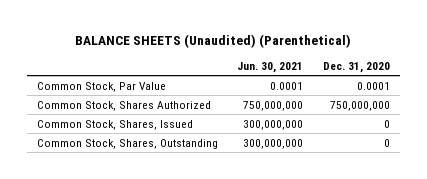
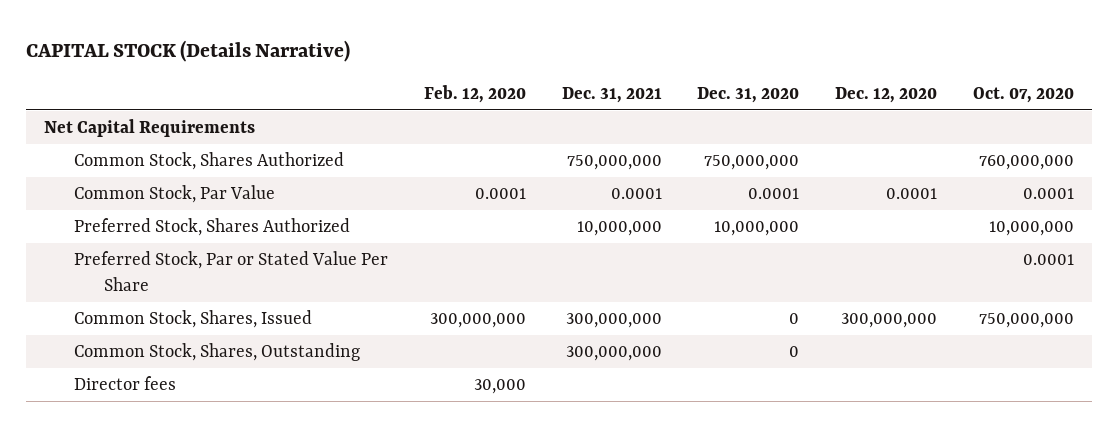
[75,33,352,48] BALANCE SHEETS (Unaudited) (Parenthetical) -> [26,39,351,62] CAPITAL STOCK (Details Narrative)
[237,62,304,74] Jun. 30, 2021 -> none
none -> [423,85,526,104] Feb. 12, 2020
none -> [561,87,662,104] Dec. 31, 2021
none -> [835,87,938,104] Dec. 12, 2020
none -> [973,87,1075,104] Oct. 07, 2020
none -> [43,119,255,138] Net Capital Requirements
[36,81,166,92] Common Stock, Par Value -> [73,185,275,204] Common Stock, Par Value
none -> [73,218,350,237] Preferred Stock, Shares Authorized
none -> [73,251,388,291] Preferred Stock, Par or Stated Value Per Share
none -> [73,376,176,391] Director fees

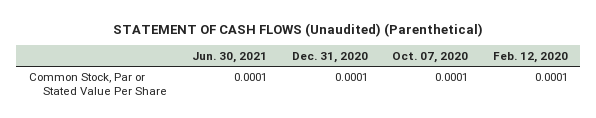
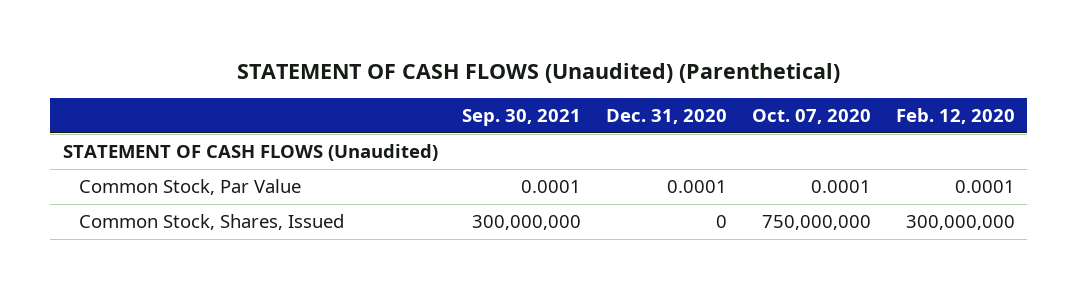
[191,51,267,63] Jun. 30, 2021 -> none
none -> [462,109,582,127] Sep. 30, 2021
none -> [62,144,438,162] STATEMENT OF CASH FLOWS (Unaudited)
[28,73,168,96] Common Stock, Par or Stated Value Per Share -> [79,179,302,196] Common Stock, Par Value
none -> [79,214,345,231] Common Stock, Shares, Issued

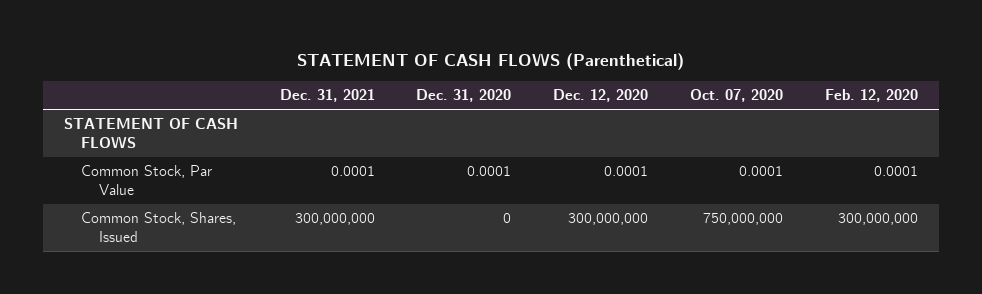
[236,63,840,84] STATEMENT OF CASH FLOWS (Unaudited) (Parenthetical) -> [296,53,684,71] STATEMENT OF CASH FLOWS (Parenthetical)
[462,109,582,127] Sep. 30, 2021 -> none
none -> [279,89,375,103] Dec. 31, 2021
none -> [553,89,649,103] Dec. 12, 2020
[62,144,438,162] STATEMENT OF CASH FLOWS (Unaudited) -> [63,118,238,148] STATEMENT OF CASH FLOWS

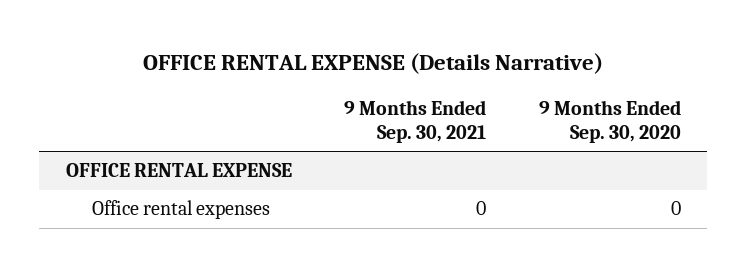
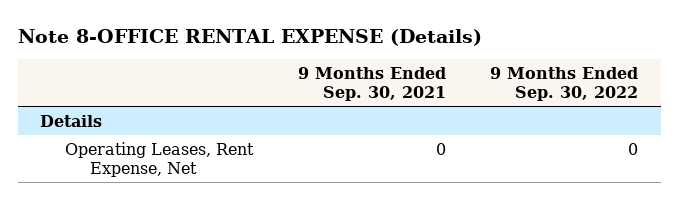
[143,52,604,74] OFFICE RENTAL EXPENSE (Details Narrative) -> [18,29,483,47] Note 8-OFFICE RENTAL EXPENSE (Details)
[539,99,682,144] 9 Months Ended Sep. 30, 2020 -> none
none -> [490,67,639,102] 9 Months Ended Sep. 30, 2022
[65,163,292,178] OFFICE RENTAL EXPENSE -> none
none -> [40,114,103,127] Details
[92,200,271,220] Office rental expenses -> [65,141,255,178] Operating Leases, Rent Expense, Net

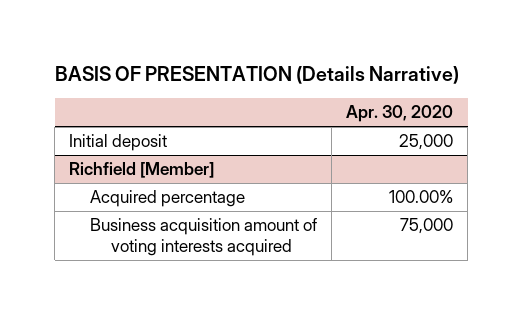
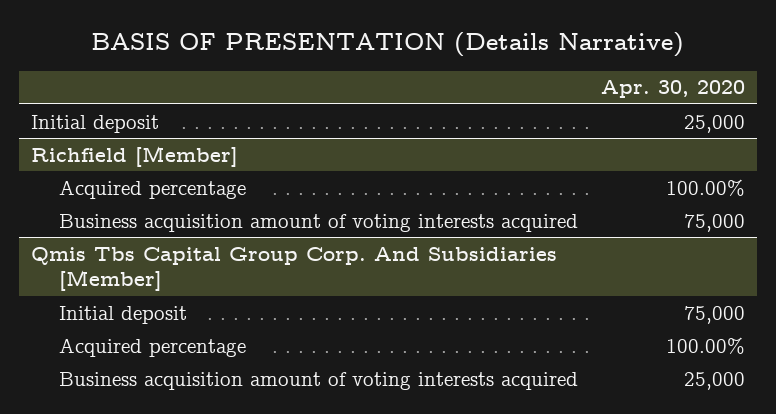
none -> [30,246,557,292] Qmis Tbs Capital Group Corp. And Subsidiaries [Member]
none -> [58,305,187,324] Initial deposit
none -> [58,337,246,357] Acquired percentage
none -> [58,371,578,390] Business acquisition amount of voting interests acquired

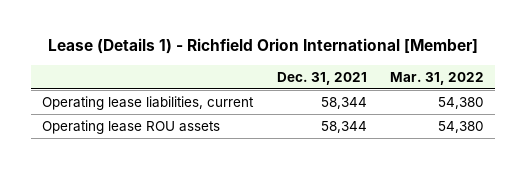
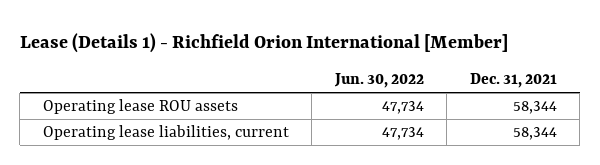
[389,71,484,85] Mar. 31, 2022 -> none
none -> [333,73,424,89] Jun. 30, 2022
[42,96,255,111] Operating lease liabilities, current -> [42,125,289,141] Operating lease liabilities, current

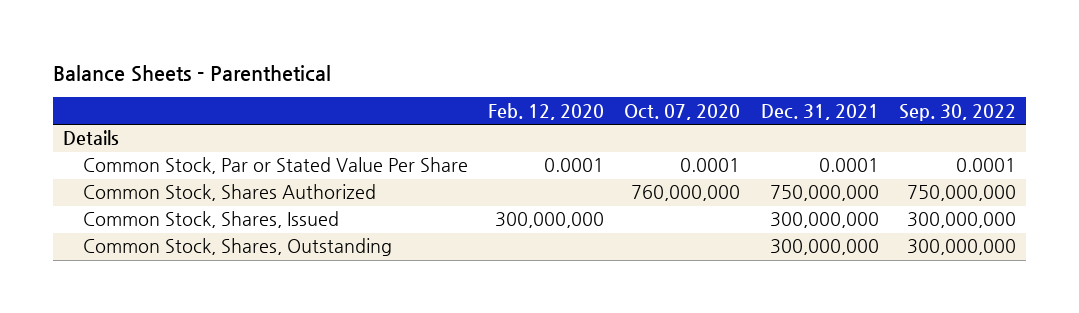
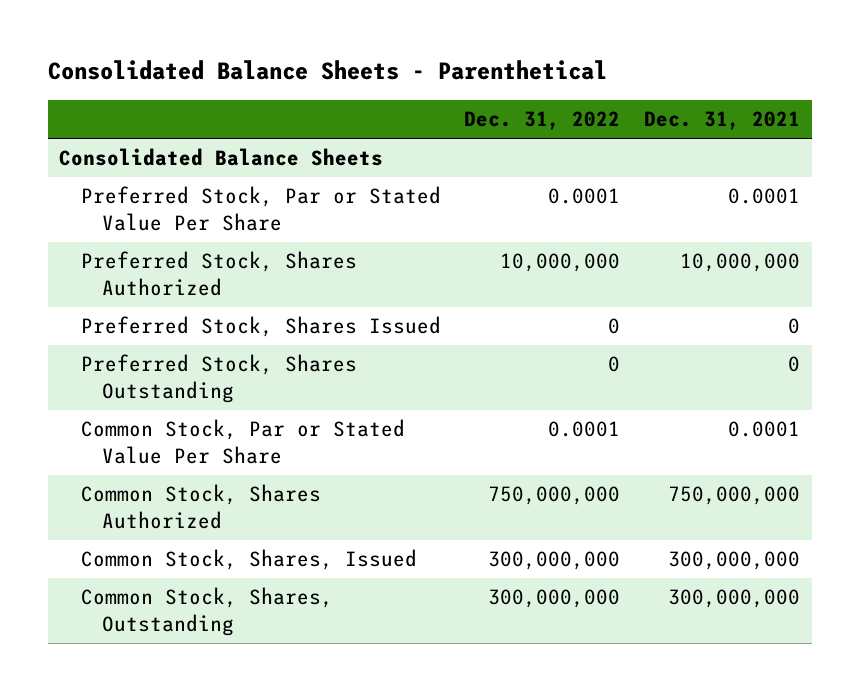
[53,65,332,83] Balance Sheets - Parenthetical -> [47,60,607,81] Consolidated Balance Sheets - Parenthetical
[488,102,605,120] Feb. 12, 2020 -> none
[624,103,741,120] Oct. 07, 2020 -> none
[899,103,1017,121] Sep. 30, 2022 -> none
none -> [464,111,621,131] Dec. 31, 2022
[63,130,120,146] Details -> none
none -> [59,148,384,167] Consolidated Balance Sheets
none -> [80,186,441,231] Preferred Stock, Par or Stated Value Per Share
none -> [80,251,357,296] Preferred Stock, Shares Authorized
none -> [80,316,441,338] Preferred Stock, Shares Issued
none -> [80,354,357,403] Preferred Stock, Shares Outstanding

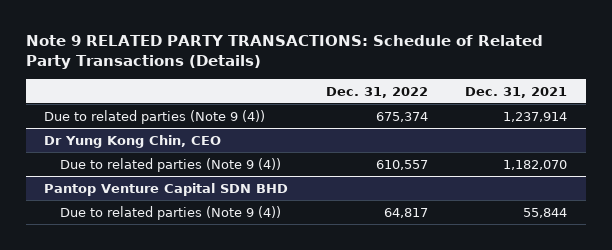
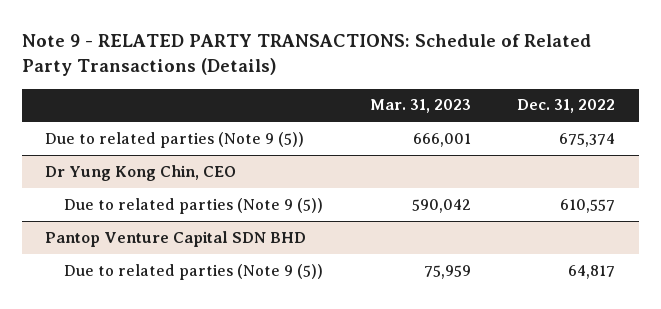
[25,34,543,69] Note 9 RELATED PARTY TRANSACTIONS: Schedule of Related Party Transactions (Details) -> [22,34,592,77] Note 9 - RELATED PARTY TRANSACTIONS: Schedule of Related Party Transactions (Details)
[465,86,568,98] Dec. 31, 2021 -> none
none -> [369,99,471,114] Mar. 31, 2023
[44,109,266,124] Due to related parties (Note 9 (4)) -> [45,131,305,148] Due to related parties (Note 9 (5))
[60,157,282,172] Due to related parties (Note 9 (4)) -> [64,197,324,214] Due to related parties (Note 9 (5))
[60,205,282,220] Due to related parties (Note 9 (4)) -> [64,263,324,280] Due to related parties (Note 9 (5))

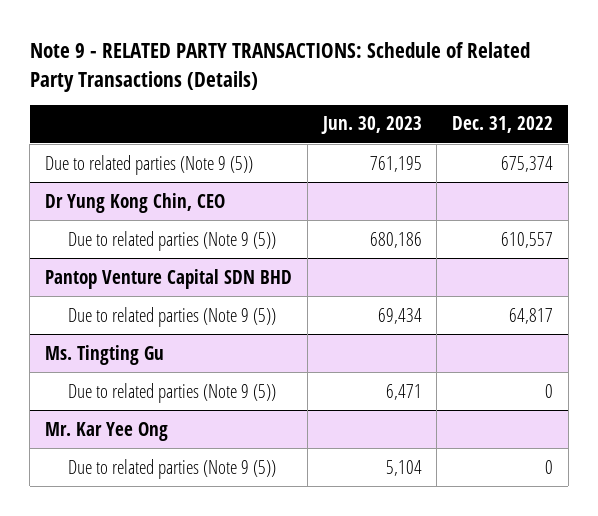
[369,99,471,114] Mar. 31, 2023 -> none
none -> [320,116,422,135] Jun. 30, 2023
none -> [44,344,164,365] Ms. Tingting Gu
none -> [67,382,276,403] Due to related parties (Note 9 (5))
none -> [44,421,168,441] Mr. Kar Yee Ong
none -> [67,458,276,479] Due to related parties (Note 9 (5))

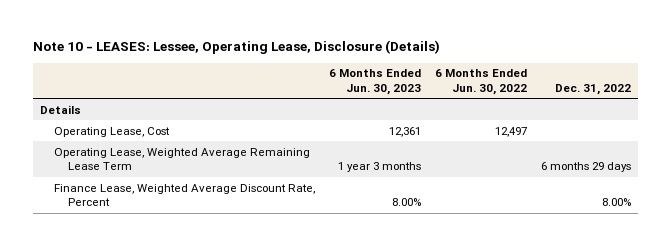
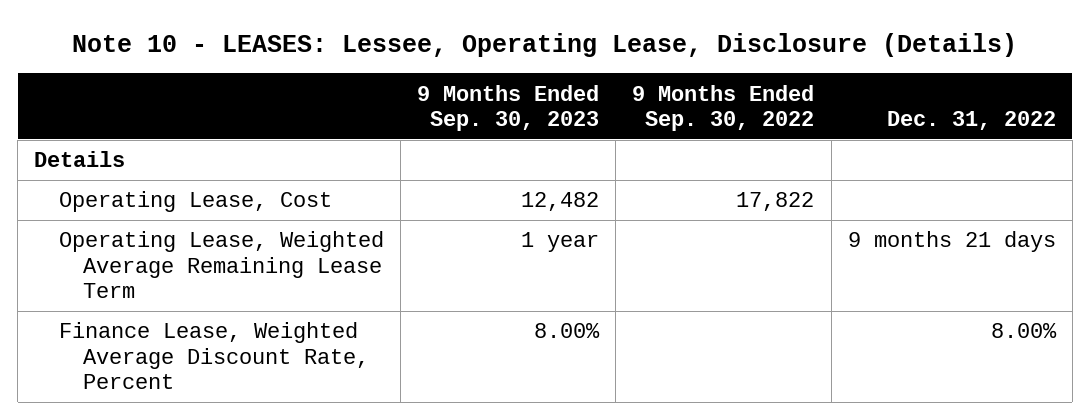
[329,69,422,95] 6 Months Ended Jun. 30, 2023 -> none
[435,69,528,95] 6 Months Ended Jun. 30, 2022 -> none
none -> [417,84,600,131] 9 Months Ended Sep. 30, 2023
none -> [632,84,815,131] 9 Months Ended Sep. 30, 2022
[541,161,632,172] 6 months 29 days -> [847,231,1056,253] 9 months 21 days

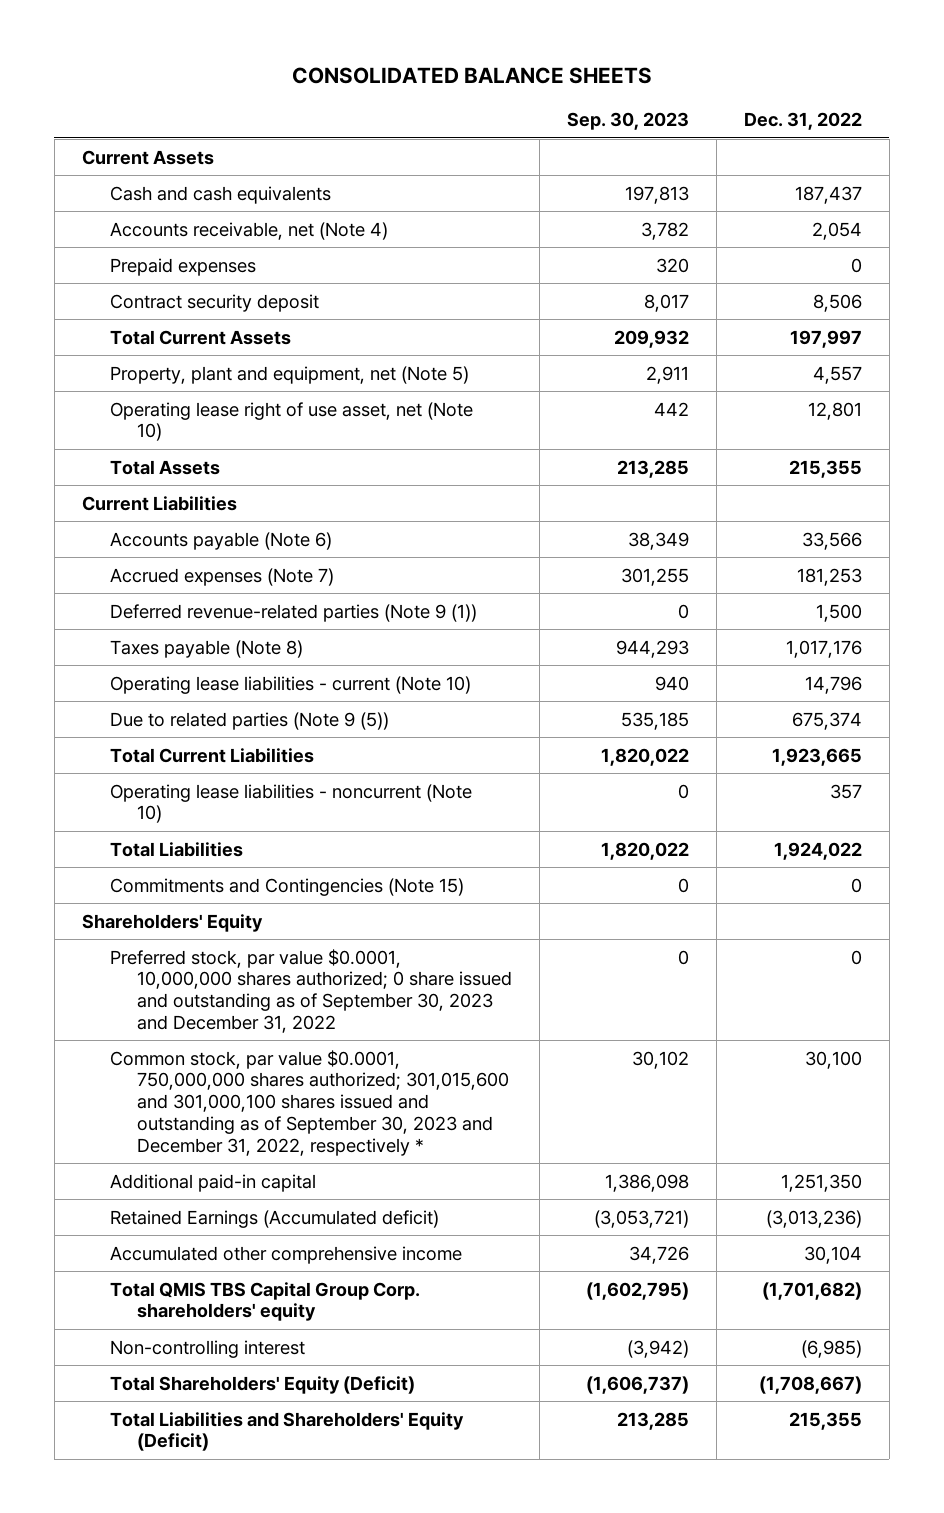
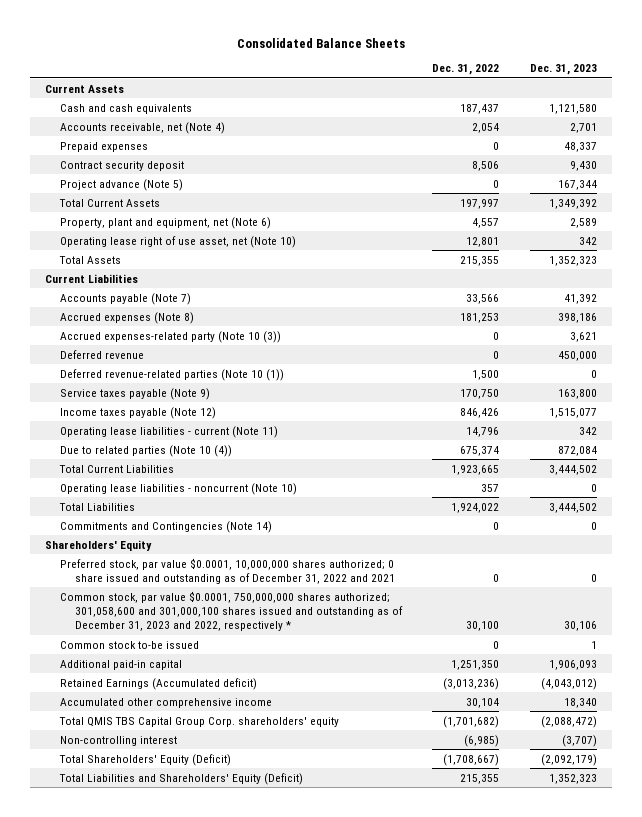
[291,67,652,85] CONSOLIDATED BALANCE SHEETS -> [236,37,405,48] Consolidated Balance Sheets
[567,112,690,131] Sep. 30, 2023 -> none
none -> [529,64,597,76] Dec. 31, 2023
none -> [59,178,183,191] Project advance (Note 5)
[109,365,469,384] Property, plant and equipment, net (Note 5) -> [59,216,271,229] Property, plant and equipment, net (Note 6)
[109,531,332,550] Accounts payable (Note 6) -> [59,292,191,305] Accounts payable (Note 7)
[109,567,334,586] Accrued expenses (Note 7) -> [59,311,194,324] Accrued expenses (Note 8)
none -> [59,330,281,343] Accrued expenses-related party (Note 10 (3))
none -> [59,349,144,359] Deferred revenue
[109,603,477,622] Deferred revenue-related parties (Note 9 (1)) -> [59,368,284,381] Deferred revenue-related parties (Note 10 (1))
none -> [59,387,210,400] Service taxes payable (Note 9)
[109,639,303,658] Taxes payable (Note 8) -> [59,406,216,419] Income taxes payable (Note 12)
[786,639,863,658] 1,017,176 -> [460,407,500,418] 846,426
[109,675,471,694] Operating lease liabilities - current (Note 10) -> [59,425,278,438] Operating lease liabilities - current (Note 11)
[109,711,389,730] Due to related parties (Note 9 (5)) -> [59,444,232,457] Due to related parties (Note 10 (4))
[109,877,464,896] Commitments and Contingencies (Note 15) -> [59,520,272,533] Commitments and Contingencies (Note 14)
[109,948,513,1034] Preferred stock, par value $0.0001, 10,000,000 shares authorized; 0 share issued and outstanding as of September 30, 2023 and December 31, 2022 -> [59,557,395,584] Preferred stock, par value $0.0001, 10,000,000 shares authorized; 0 share issued and outstanding as of December 31, 2022 and 2021
[109,1049,510,1156] Common stock, par value $0.0001, 750,000,000 shares authorized; 301,015,600 and 301,000,100 shares issued and outstanding as of September 30, 2023 and December 31, 2022, respectively * -> [59,590,403,632] Common stock, par value $0.0001, 750,000,000 shares authorized; 301,058,600 and 301,000,100 shares issued and outstanding as of December 31, 2023 and 2022, respectively *
none -> [59,640,199,649] Common stock to-be issued

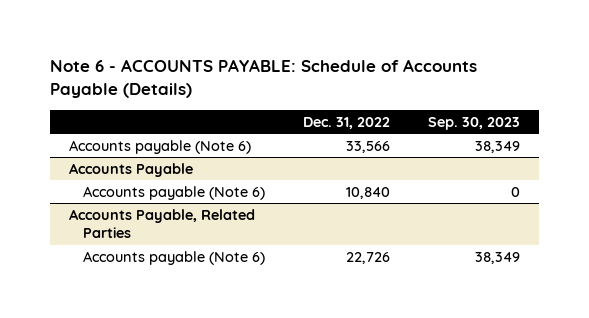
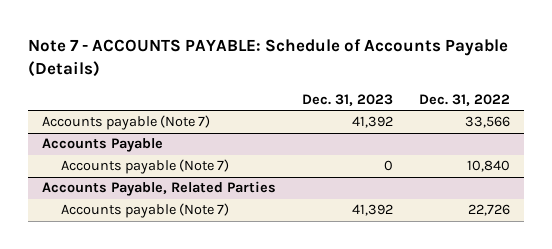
[49,59,477,99] Note 6 - ACCOUNTS PAYABLE: Schedule of Accounts Payable (Details) -> [28,39,509,77] Note 7 - ACCOUNTS PAYABLE: Schedule of Accounts Payable (Details)
[428,116,521,130] Sep. 30, 2023 -> none
none -> [302,93,394,106] Dec. 31, 2023
[68,139,251,154] Accounts payable (Note 6) -> [41,115,210,131] Accounts payable (Note 7)
[83,185,266,200] Accounts payable (Note 6) -> [60,159,229,175] Accounts payable (Note 7)
[83,250,266,265] Accounts payable (Note 6) -> [60,203,229,219] Accounts payable (Note 7)

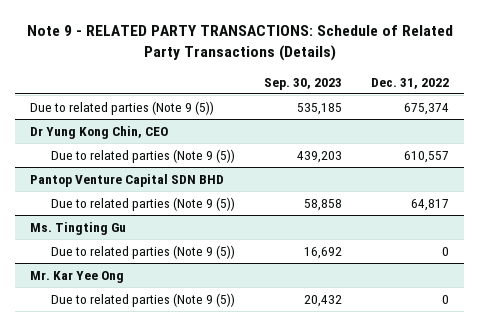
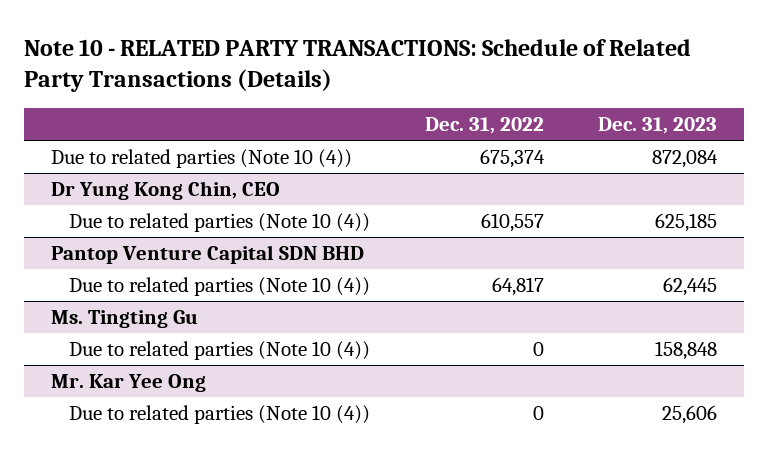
[26,24,453,61] Note 9 - RELATED PARTY TRANSACTIONS: Schedule of Related Party Transactions (Details) -> [23,38,691,93] Note 10 - RELATED PARTY TRANSACTIONS: Schedule of Related Party Transactions (Details)
[263,77,342,90] Sep. 30, 2023 -> none
none -> [597,116,717,134] Dec. 31, 2023
[29,100,214,115] Due to related parties (Note 9 (5)) -> [50,149,352,169] Due to related parties (Note 10 (4))
[50,148,235,163] Due to related parties (Note 9 (5)) -> [69,213,371,233] Due to related parties (Note 10 (4))
[50,196,235,211] Due to related parties (Note 9 (5)) -> [69,277,371,297] Due to related parties (Note 10 (4))
[50,244,235,259] Due to related parties (Note 9 (5)) -> [69,341,371,361] Due to related parties (Note 10 (4))
[50,292,235,307] Due to related parties (Note 9 (5)) -> [69,405,371,425] Due to related parties (Note 10 (4))

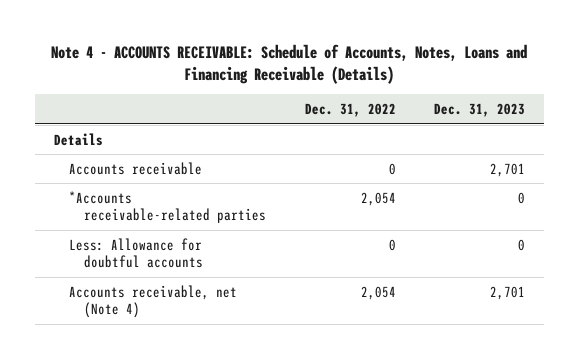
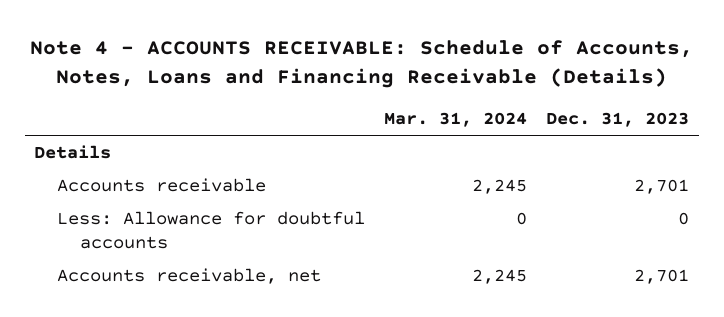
[304,103,396,118] Dec. 31, 2022 -> none
none -> [384,112,528,128] Mar. 31, 2024
[69,190,267,224] *Accounts receivable-related parties -> none
[69,284,238,319] Accounts receivable, net (Note 4) -> [57,268,322,285] Accounts receivable, net

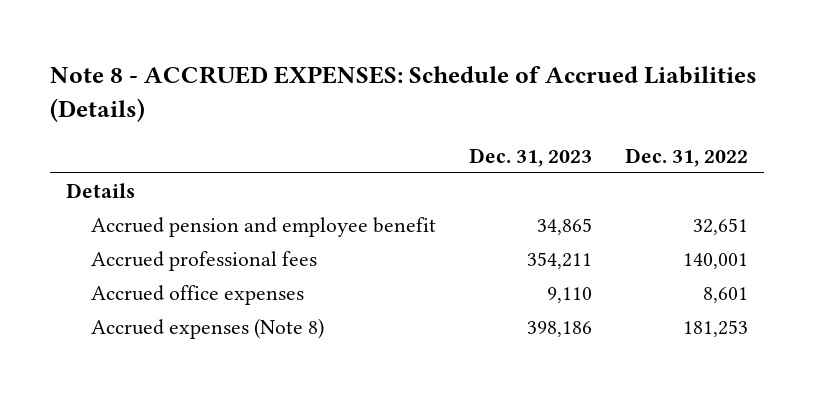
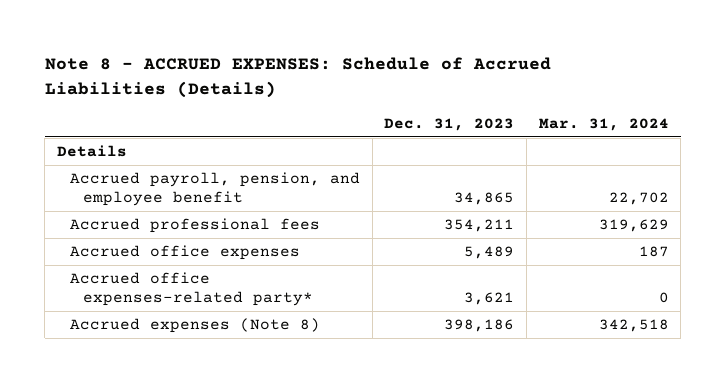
[624,147,748,167] Dec. 31, 2022 -> none
none -> [538,117,669,131] Mar. 31, 2024
[90,217,436,238] Accrued pension and employee benefit -> [69,172,360,206] Accrued payroll, pension, and employee benefit
[546,287,592,304] 9,110 -> [464,246,515,260] 5,489
none -> [69,272,313,306] Accrued office expenses-related party*

